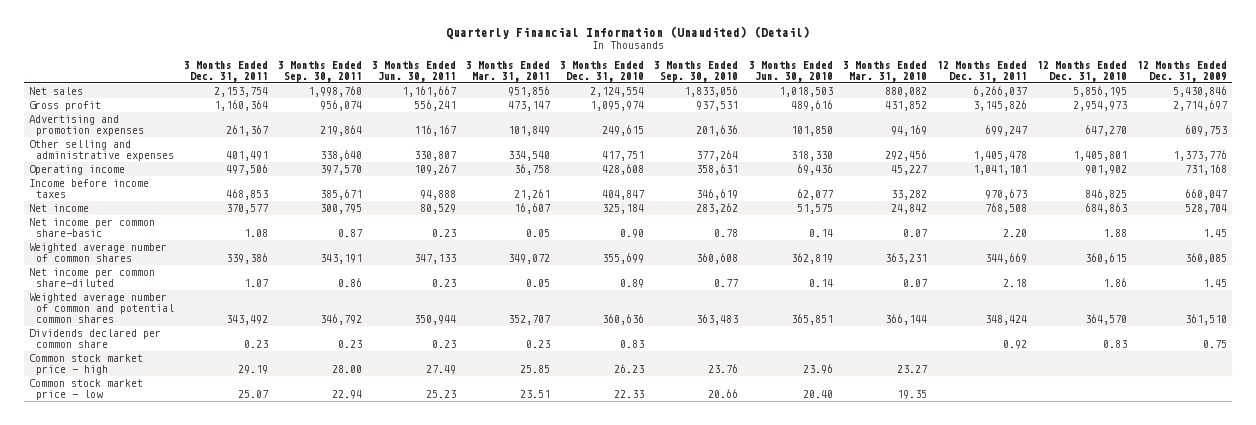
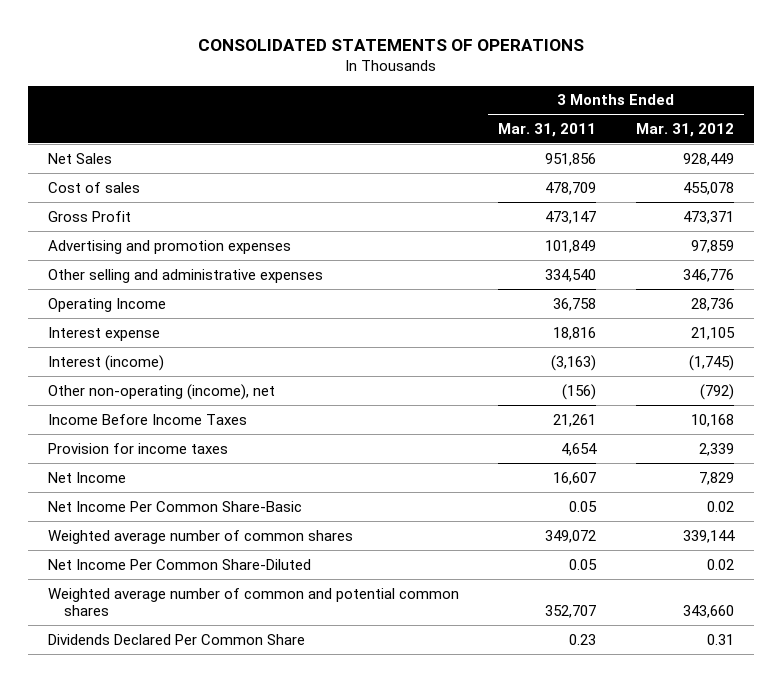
[445,26,810,40] Quarterly Financial Information (Unaudited) (Detail) -> [197,38,584,51] CONSOLIDATED STATEMENTS OF OPERATIONS
[183,60,268,83] 3 Months Ended Dec. 31, 2011 -> none
[278,60,363,83] 3 Months Ended Sep. 30, 2011 -> none
[372,60,457,83] 3 Months Ended Jun. 30, 2011 -> none
[560,60,645,83] 3 Months Ended Dec. 31, 2010 -> none
[654,60,739,83] 3 Months Ended Sep. 30, 2010 -> none
[748,60,833,83] 3 Months Ended Jun. 30, 2010 -> none
[842,60,927,83] 3 Months Ended Mar. 31, 2010 -> none
[936,60,1027,83] 12 Months Ended Dec. 31, 2011 -> none
[1036,60,1127,83] 12 Months Ended Dec. 31, 2010 -> none
[1136,60,1227,83] 12 Months Ended Dec. 31, 2009 -> none
none -> [635,122,734,137] Mar. 31, 2012
[28,86,83,95] Net sales -> [47,152,112,164] Net Sales
none -> [47,181,140,193] Cost of sales
[28,100,101,111] Gross profit -> [47,210,131,222] Gross Profit
[28,164,125,175] Operating income -> [47,297,166,312] Operating Income
none -> [47,326,160,341] Interest expense
none -> [47,354,164,371] Interest (income)
none -> [47,383,275,400] Other non-operating (income), net
[28,178,149,199] Income before income taxes -> [47,413,247,425] Income Before Income Taxes
none -> [47,442,228,454] Provision for income taxes
[28,203,89,212] Net income -> [47,471,126,483] Net Income
[28,217,155,238] Net income per common share-basic -> [47,500,302,512] Net Income Per Common Share-Basic
[28,267,155,288] Net income per common share-diluted -> [47,558,311,570] Net Income Per Common Share-Diluted
[28,353,143,376] Common stock market price - high -> none
[28,378,143,401] Common stock market price - low -> none
[28,328,161,349] Dividends declared per common share -> [47,633,305,645] Dividends Declared Per Common Share

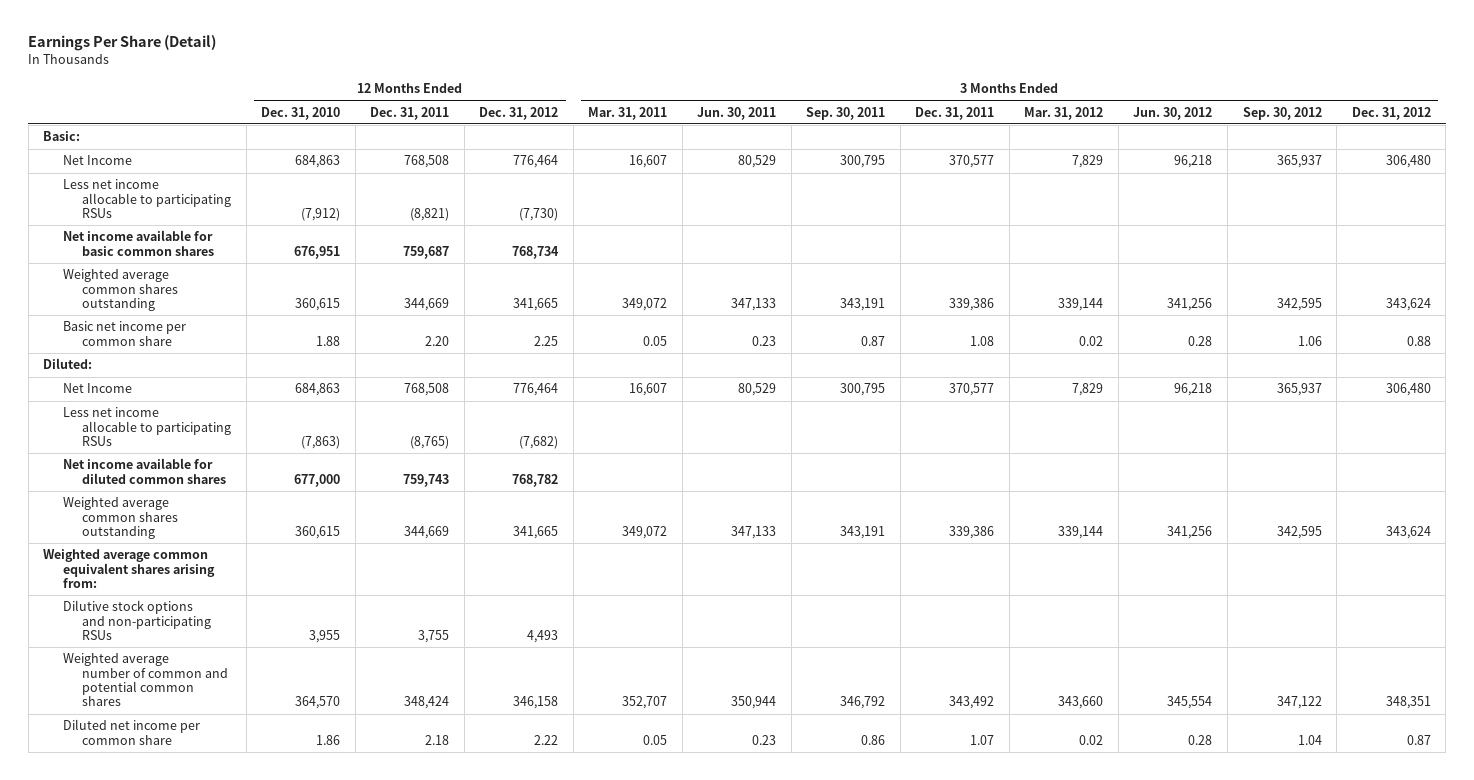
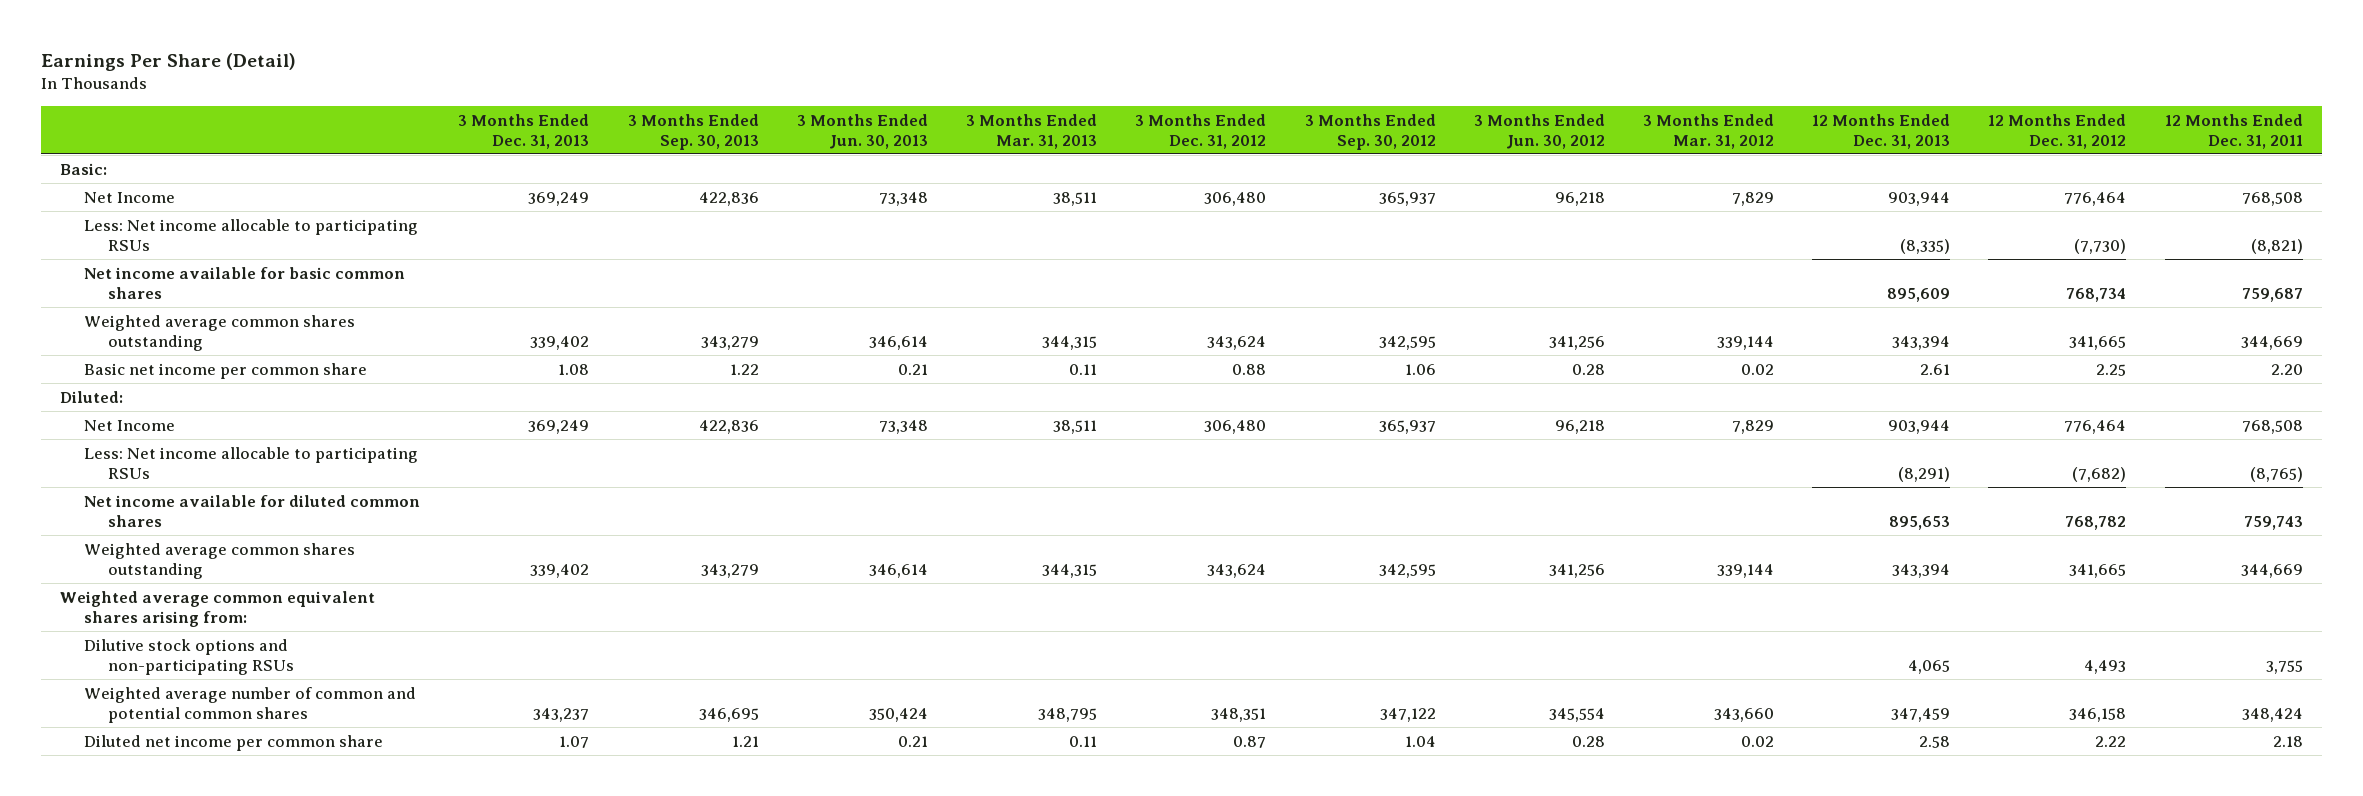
[261,106,341,120] Dec. 31, 2010 -> none
[588,106,668,120] Mar. 31, 2011 -> none
[697,106,777,120] Jun. 30, 2011 -> none
[806,106,886,120] Sep. 30, 2011 -> none
[915,106,995,120] Dec. 31, 2011 -> none
none -> [458,113,590,149] 3 Months Ended Dec. 31, 2013
none -> [627,113,759,150] 3 Months Ended Sep. 30, 2013
none -> [796,113,928,149] 3 Months Ended Jun. 30, 2013
none -> [966,113,1098,149] 3 Months Ended Mar. 31, 2013
none -> [1812,113,1951,149] 12 Months Ended Dec. 31, 2013
[62,179,232,219] Less net income allocable to participating RSUs -> [84,218,419,251] Less: Net income allocable to participating RSUs
[62,407,232,447] Less net income allocable to participating RSUs -> [84,446,419,479] Less: Net income allocable to participating RSUs

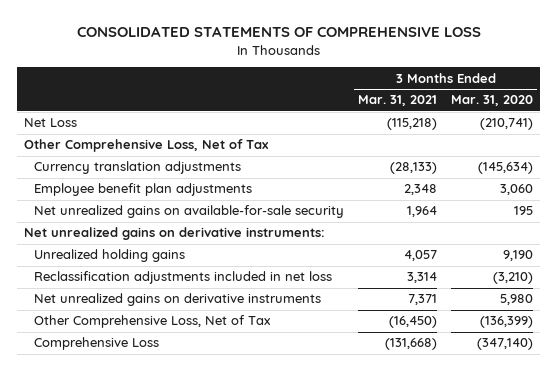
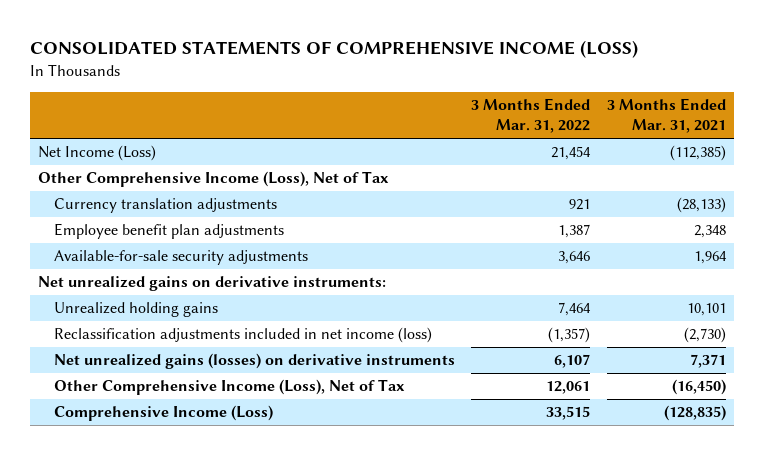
[76,26,481,38] CONSOLIDATED STATEMENTS OF COMPREHENSIVE LOSS -> [29,40,638,59] CONSOLIDATED STATEMENTS OF COMPREHENSIVE INCOME (LOSS)
[451,95,534,107] Mar. 31, 2020 -> none
none -> [471,98,591,134] 3 Months Ended Mar. 31, 2022
[24,118,78,128] Net Loss -> [37,145,156,162] Net Income (Loss)
[386,118,437,131] (115,218) -> [669,145,726,162] (112,385)
[24,139,270,153] Other Comprehensive Loss, Net of Tax -> [37,171,389,188] Other Comprehensive Income (Loss), Net of Tax
[33,205,344,219] Net unrealized gains on available-for-sale security -> [53,250,308,266] Available-for-sale security adjustments
[403,250,437,262] 4,057 -> [686,303,726,317] 10,101
[33,271,332,285] Reclassification adjustments included in net loss -> [53,327,432,344] Reclassification adjustments included in net income (loss)
[406,272,437,284] 3,314 -> [683,327,726,344] (2,730)
[33,293,321,307] Net unrealized gains on derivative instruments -> [53,353,455,370] Net unrealized gains (losses) on derivative instruments
[33,315,271,329] Other Comprehensive Loss, Net of Tax -> [53,379,405,396] Other Comprehensive Income (Loss), Net of Tax
[33,337,159,351] Comprehensive Loss -> [53,405,273,422] Comprehensive Income (Loss)
[384,338,437,351] (131,668) -> [663,405,726,422] (128,835)

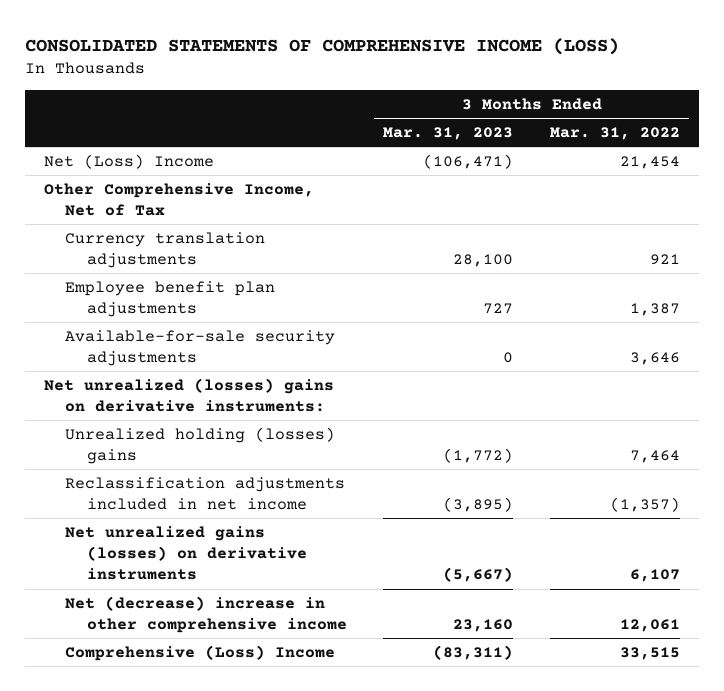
[606,98,726,134] 3 Months Ended Mar. 31, 2021 -> none
none -> [383,126,514,140] Mar. 31, 2023
[37,145,156,162] Net Income (Loss) -> [43,153,214,169] Net (Loss) Income
[37,171,389,188] Other Comprehensive Income (Loss), Net of Tax -> [43,182,314,217] Other Comprehensive Income, Net of Tax
[37,276,386,292] Net unrealized gains on derivative instruments: -> [43,377,334,413] Net unrealized (losses) gains on derivative instruments:
[53,302,218,318] Unrealized holding gains -> [65,426,336,465] Unrealized holding (losses) gains
[53,327,432,344] Reclassification adjustments included in net income (loss) -> [65,476,346,511] Reclassification adjustments included in net income
[53,379,405,396] Other Comprehensive Income (Loss), Net of Tax -> [65,595,347,634] Net (decrease) increase in other comprehensive income
[53,405,273,422] Comprehensive Income (Loss) -> [65,644,336,661] Comprehensive (Loss) Income

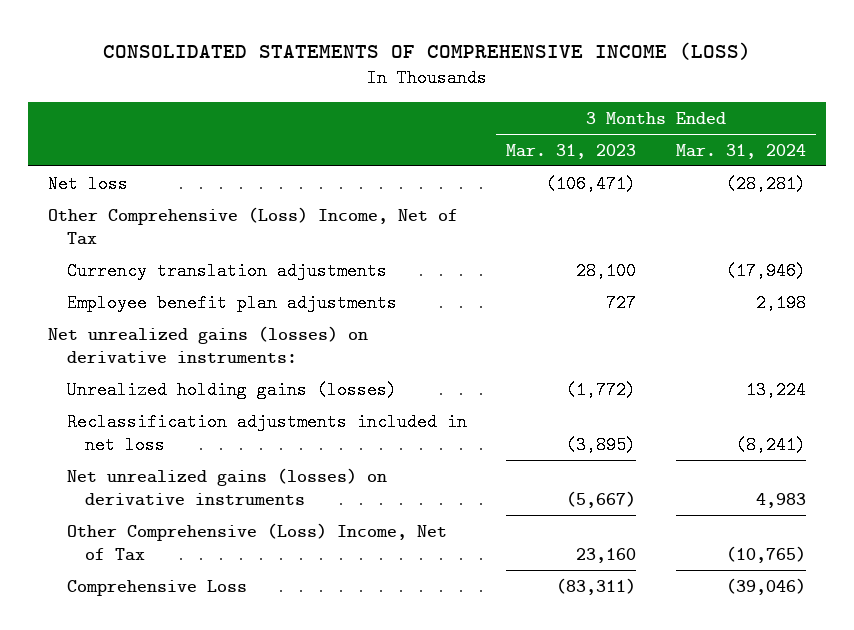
[550,126,681,140] Mar. 31, 2022 -> none
none -> [676,143,807,159] Mar. 31, 2024
[43,153,214,169] Net (Loss) Income -> [48,174,129,193] Net loss
[43,182,314,217] Other Comprehensive Income, Net of Tax -> [48,206,459,246] Other Comprehensive (Loss) Income, Net of Tax
[65,329,336,367] Available-for-sale security adjustments -> none
[43,377,334,413] Net unrealized (losses) gains on derivative instruments: -> [48,325,369,365] Net unrealized gains (losses) on derivative instruments:
[65,426,336,465] Unrealized holding (losses) gains -> [66,380,397,399] Unrealized holding gains (losses)
[65,476,346,511] Reclassification adjustments included in net income -> [66,412,467,455] Reclassification adjustments included in net loss
[65,595,347,634] Net (decrease) increase in other comprehensive income -> [66,522,447,562] Other Comprehensive (Loss) Income, Net of Tax
[65,644,336,661] Comprehensive (Loss) Income -> [66,579,247,596] Comprehensive Loss

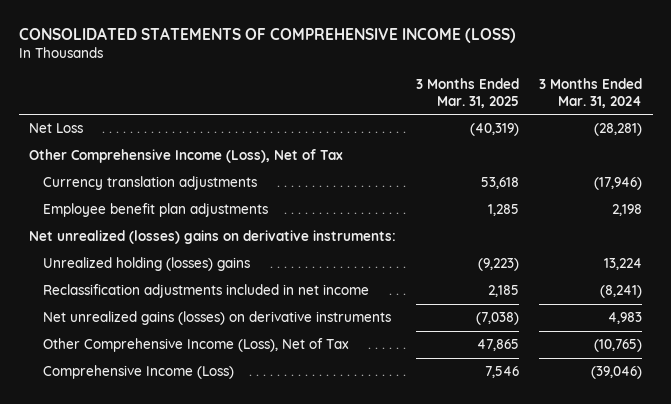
[506,143,637,159] Mar. 31, 2023 -> none
none -> [416,78,520,108] 3 Months Ended Mar. 31, 2025
[48,174,129,193] Net loss -> [28,123,83,134] Net Loss
[48,206,459,246] Other Comprehensive (Loss) Income, Net of Tax -> [28,149,343,164] Other Comprehensive Income (Loss), Net of Tax
[48,325,369,365] Net unrealized gains (losses) on derivative instruments: -> [28,230,396,245] Net unrealized (losses) gains on derivative instruments:
[66,380,397,399] Unrealized holding gains (losses) -> [42,257,250,272] Unrealized holding (losses) gains
[66,412,467,455] Reclassification adjustments included in net loss -> [42,284,369,299] Reclassification adjustments included in net income
[66,522,447,562] Other Comprehensive (Loss) Income, Net of Tax -> [42,338,349,353] Other Comprehensive Income (Loss), Net of Tax
[66,579,247,596] Comprehensive Loss -> [42,365,234,380] Comprehensive Income (Loss)

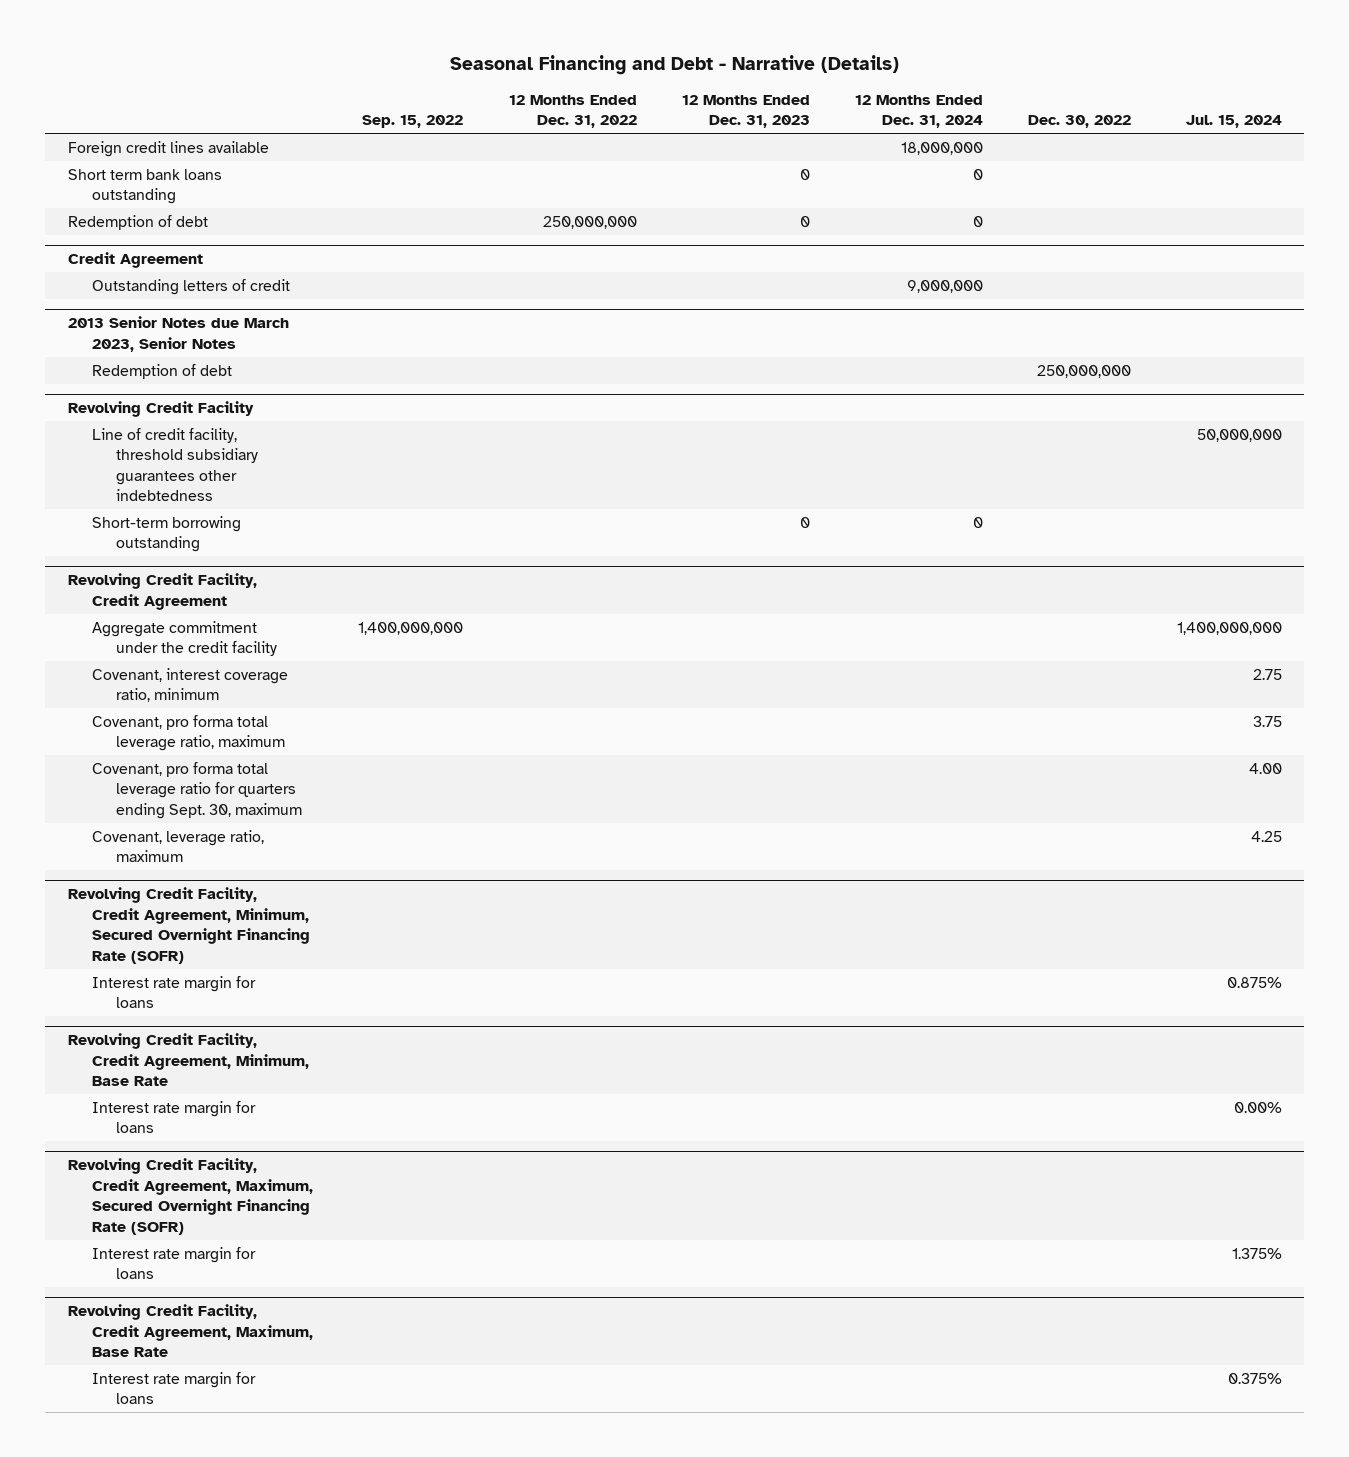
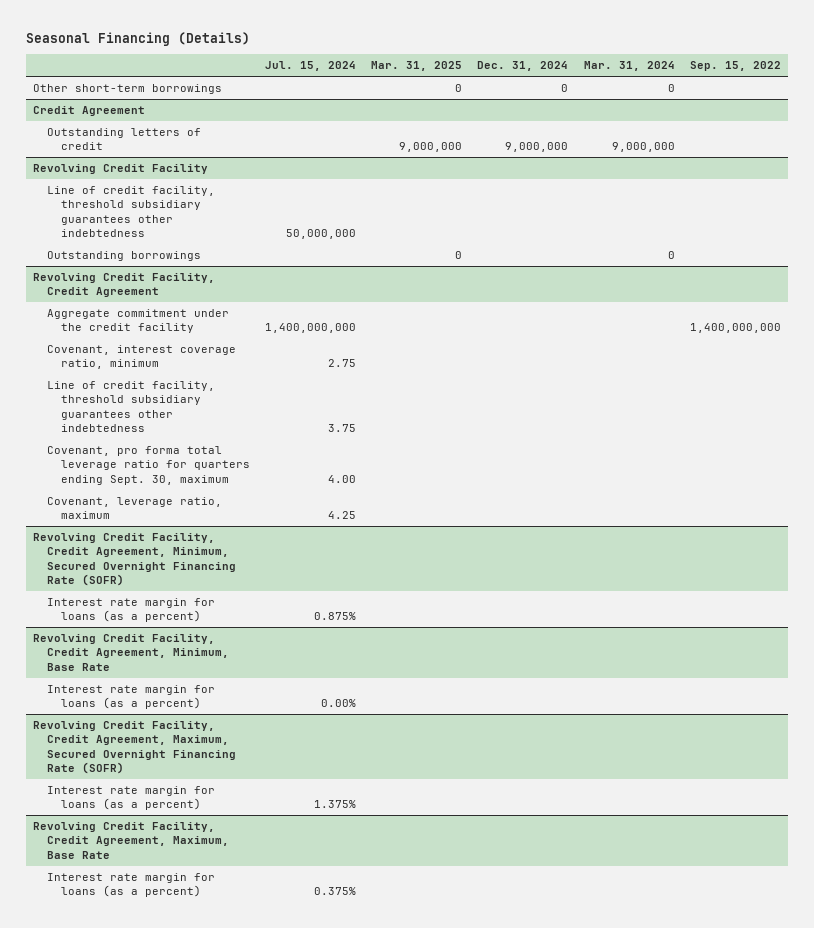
[449,54,899,75] Seasonal Financing and Debt - Narrative (Details) -> [25,31,250,46] Seasonal Financing (Details)
[508,94,637,129] 12 Months Ended Dec. 31, 2022 -> none
[681,94,810,129] 12 Months Ended Dec. 31, 2023 -> none
[855,94,984,129] 12 Months Ended Dec. 31, 2024 -> none
[1028,115,1132,129] Dec. 30, 2022 -> none
none -> [371,61,463,72] Mar. 31, 2025
none -> [477,61,569,72] Dec. 31, 2024
none -> [583,61,675,72] Mar. 31, 2024
[67,140,269,157] Foreign credit lines available -> none
[67,168,222,205] Short term bank loans outstanding -> none
[67,214,208,230] Redemption of debt -> none
none -> [33,84,223,95] Other short-term borrowings
[67,316,289,352] 2013 Senior Notes due March 2023, Senior Notes -> none
[92,363,233,379] Redemption of debt -> none
[92,515,242,553] Short-term borrowing outstanding -> [47,251,202,262] Outstanding borrowings
[92,714,286,752] Covenant, pro forma total leverage ratio, maximum -> [47,381,216,433] Line of credit facility, threshold subsidiary guarantees other indebtedness
[92,975,257,1009] Interest rate margin for loans -> [47,598,216,623] Interest rate margin for loans (as a percent)
[92,1100,257,1134] Interest rate margin for loans -> [47,685,216,710] Interest rate margin for loans (as a percent)
[92,1246,257,1280] Interest rate margin for loans -> [47,786,216,811] Interest rate margin for loans (as a percent)
[92,1371,257,1405] Interest rate margin for loans -> [47,873,216,898] Interest rate margin for loans (as a percent)

